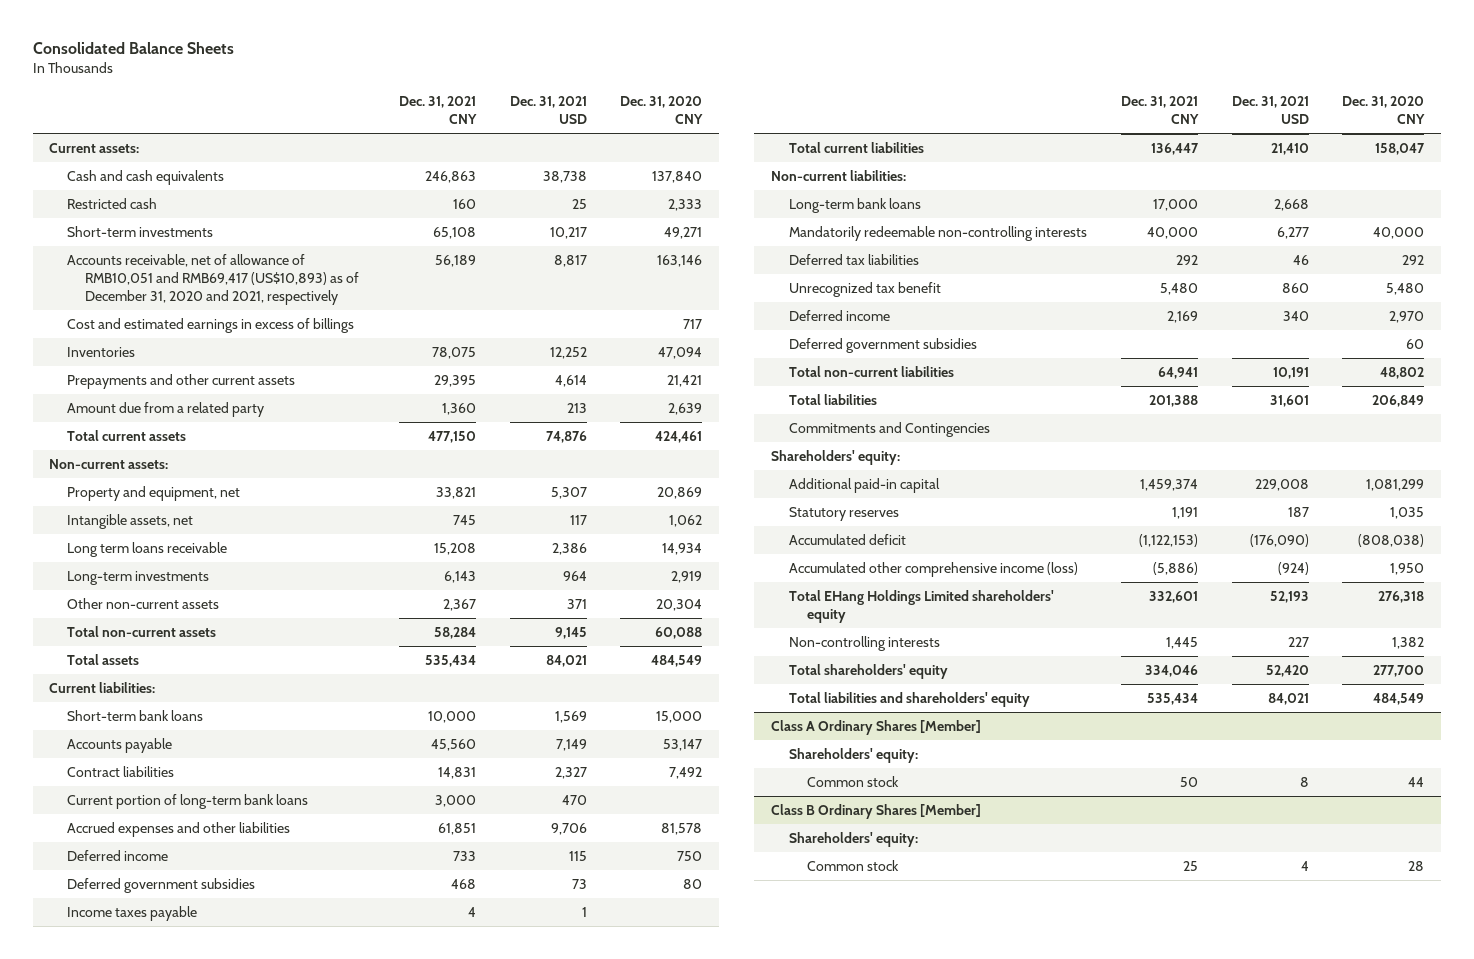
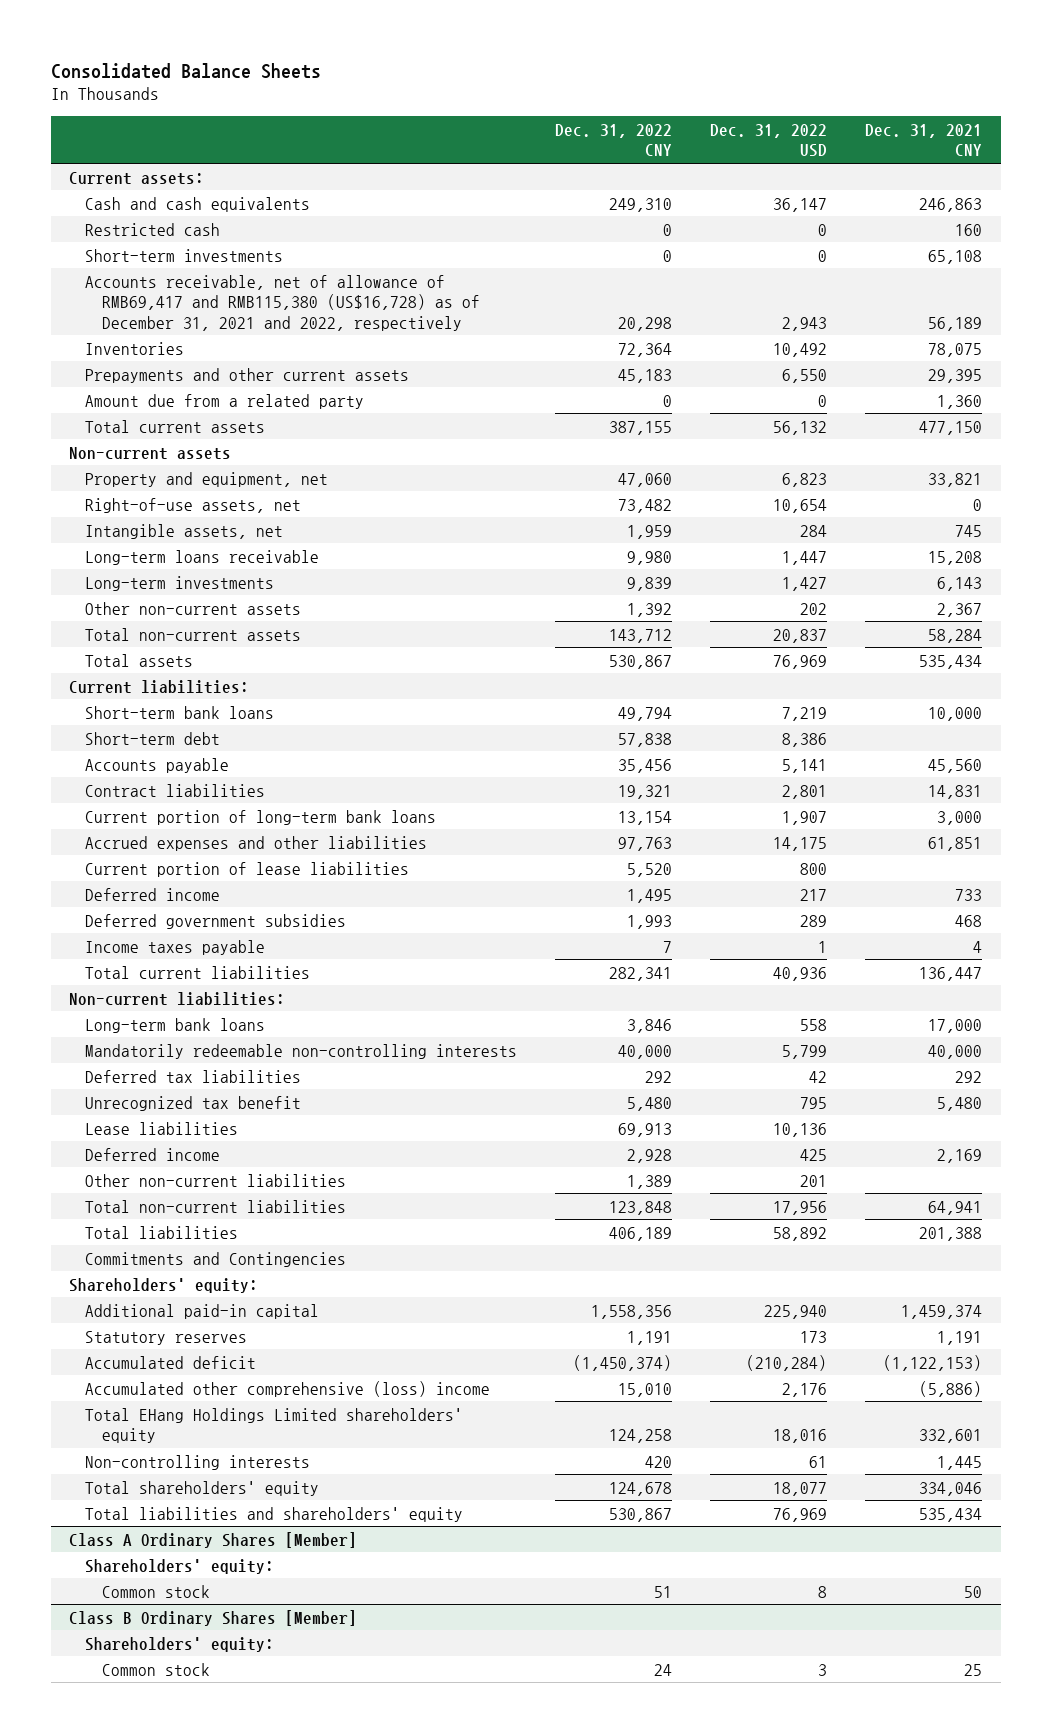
[509,96,587,125] Dec. 31, 2021 USD -> none
[620,96,704,125] Dec. 31, 2020 CNY -> none
none -> [555,123,673,157] Dec. 31, 2022 CNY
none -> [710,123,828,158] Dec. 31, 2022 USD
[67,317,355,333] Cost and estimated earnings in excess of billings -> none
[67,253,360,305] Accounts receivable, net of allowance of RMB10,051 and RMB69,417 (US$10,893) as of December 31, 2020 and 2021, respectively -> [85,274,480,331] Accounts receivable, net of allowance of RMB69,417 and RMB115,380 (US$16,728) as of December 31, 2021 and 2022, respectively
[49,458,169,469] Non-current assets: -> [69,446,232,460] Non-current assets
none -> [85,497,302,513] Right-of-use assets, net
[67,541,228,557] Long term loans receivable -> [85,549,320,565] Long-term loans receivable
none -> [85,731,221,745] Short-term debt
none -> [85,861,410,877] Current portion of lease liabilities
none -> [85,1121,239,1135] Lease liabilities
[789,337,978,353] Deferred government subsidies -> none
none -> [85,1173,347,1187] Other non-current liabilities
[789,561,1079,577] Accumulated other comprehensive income (loss) -> [85,1380,491,1397] Accumulated other comprehensive (loss) income

